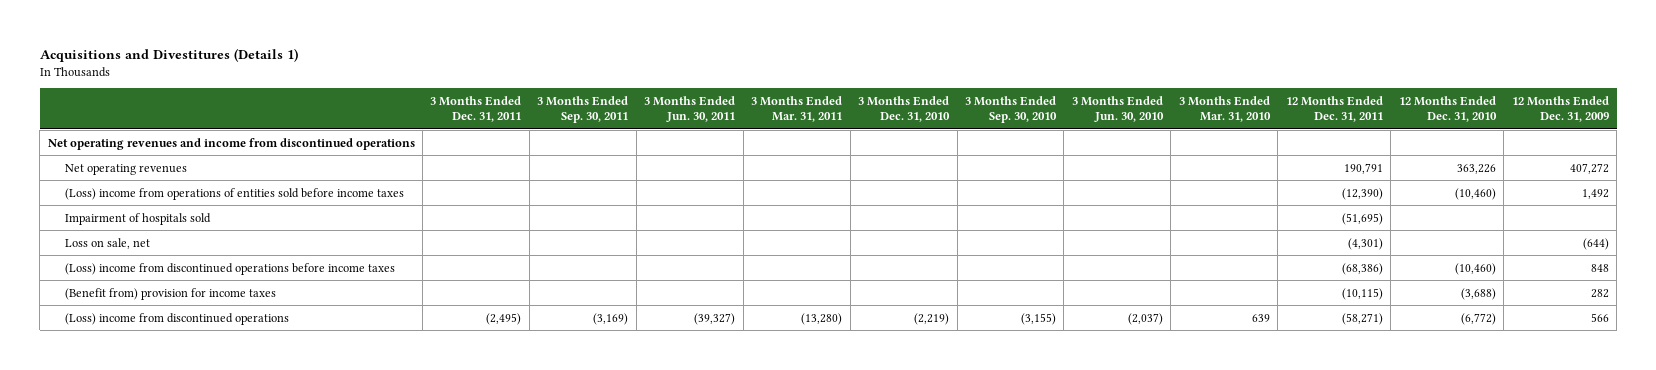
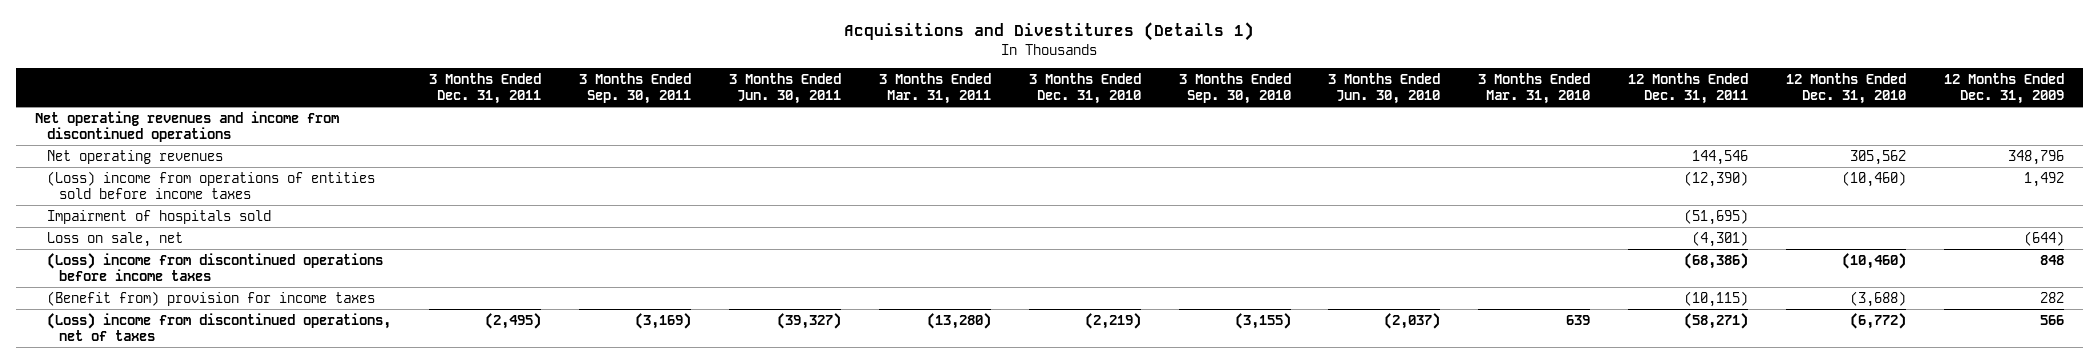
[1343,162,1383,174] 190,791 -> [1692,149,1749,165] 144,546
[1456,163,1496,174] 363,226 -> [1850,149,1907,165] 305,562
[1569,162,1609,174] 407,272 -> [2008,149,2065,165] 348,796
[65,312,290,325] (Loss) income from discontinued operations -> [46,312,391,341] (Loss) income from discontinued operations, net of taxes

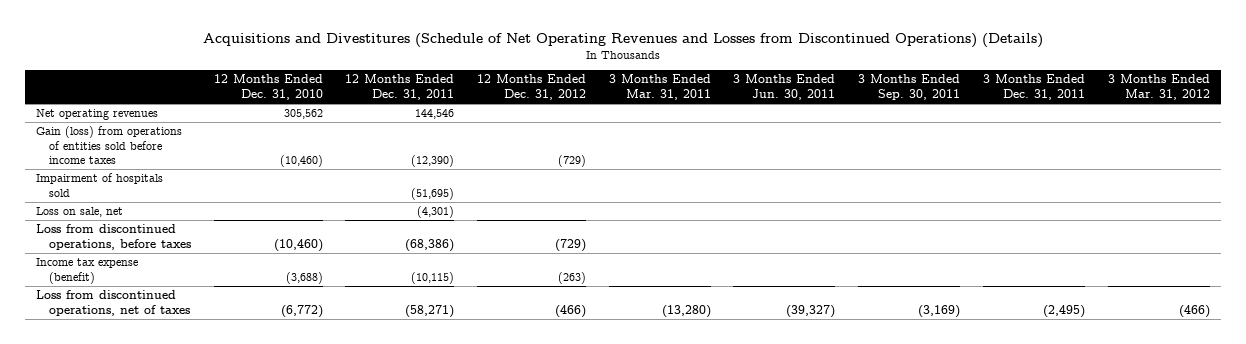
[844,22,1255,42] Acquisitions and Divestitures (Details 1) -> [202,33,1043,49] Acquisitions and Divestitures (Schedule of Net Operating Revenues and Losses from Discontinued Operations) (Details)
[1028,72,1141,104] 3 Months Ended Dec. 31, 2010 -> none
[1178,72,1291,104] 3 Months Ended Sep. 30, 2010 -> none
[1328,72,1441,104] 3 Months Ended Jun. 30, 2010 -> none
[1478,72,1591,104] 3 Months Ended Mar. 31, 2010 -> none
[1944,72,2065,104] 12 Months Ended Dec. 31, 2009 -> none
none -> [477,74,587,101] 12 Months Ended Dec. 31, 2012
none -> [1107,74,1210,101] 3 Months Ended Mar. 31, 2012
[34,110,339,142] Net operating revenues and income from discontinued operations -> none
[46,170,375,199] (Loss) income from operations of entities sold before income taxes -> [36,126,183,165] Gain (loss) from operations of entities sold before income taxes
[46,252,383,281] (Loss) income from discontinued operations before income taxes -> [36,224,191,250] Loss from discontinued operations, before taxes
[46,290,375,306] (Benefit from) provision for income taxes -> [36,258,139,284] Income tax expense (benefit)
[46,312,391,341] (Loss) income from discontinued operations, net of taxes -> [36,290,190,316] Loss from discontinued operations, net of taxes

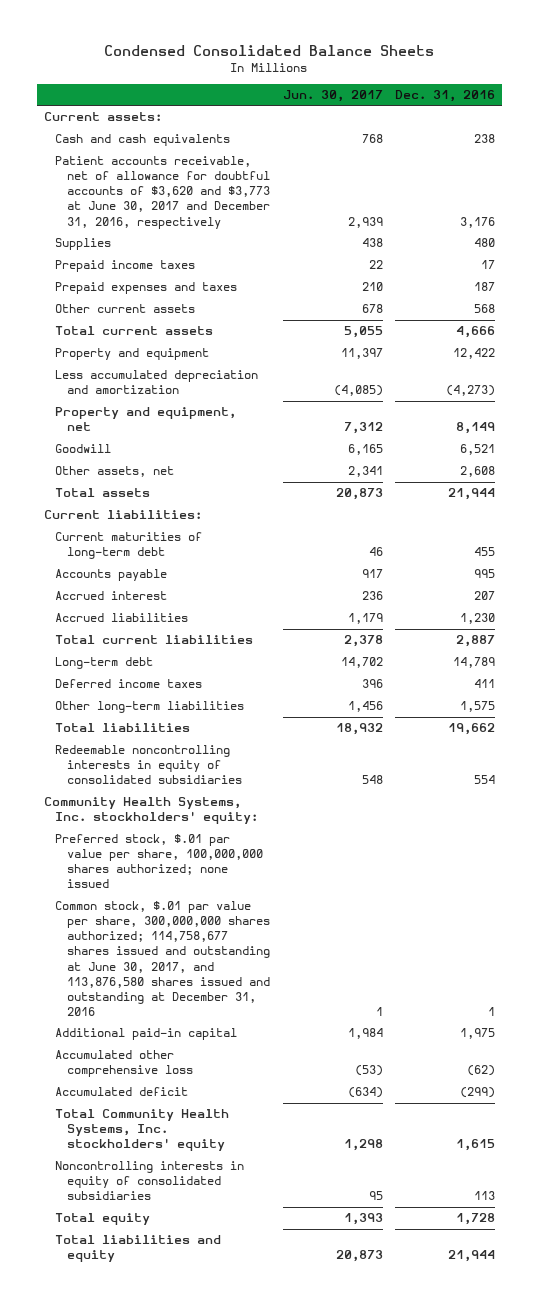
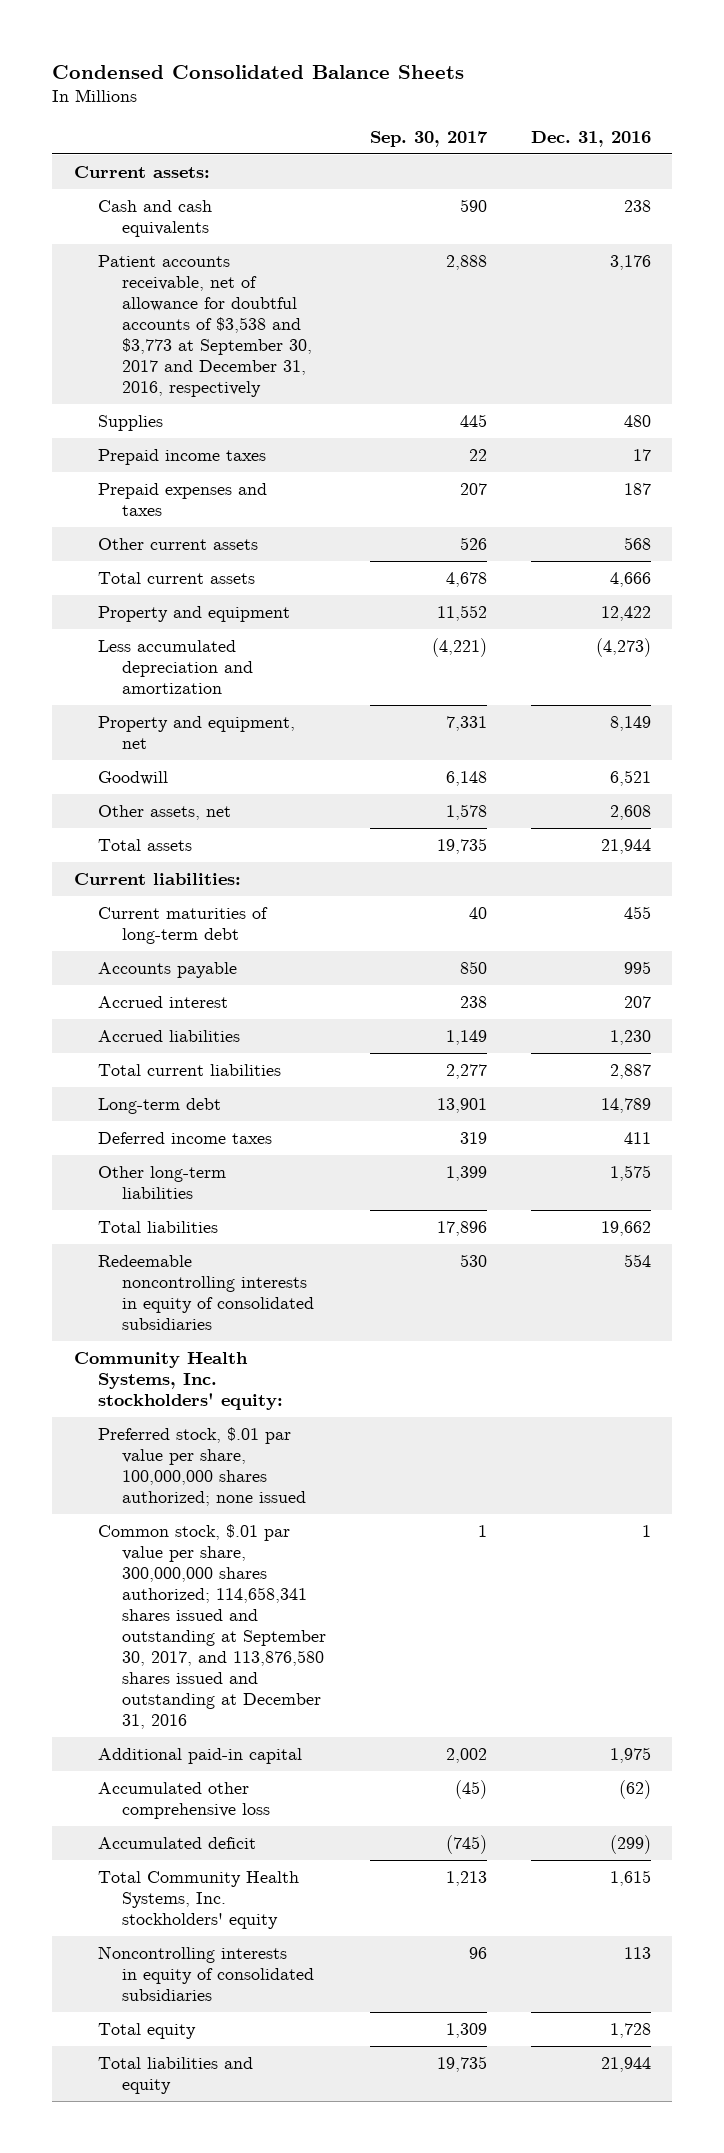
[282,90,383,103] Jun. 30, 2017 -> none
none -> [369,130,488,147] Sep. 30, 2017
[55,156,270,229] Patient accounts receivable, net of allowance for doubtful accounts of $3,620 and $3,773 at June 30, 2017 and December 31, 2016, respectively -> [98,255,313,397] Patient accounts receivable, net of allowance for doubtful accounts of $3,538 and $3,773 at September 30, 2017 and December 31, 2016, respectively
[55,901,270,1016] Common stock, $.01 par value per share, 300,000,000 shares authorized; 114,758,677 shares issued and outstanding at June 30, 2017, and 113,876,580 shares issued and outstanding at December 31, 2016 -> [98,1524,327,1729] Common stock, $.01 par value per share, 300,000,000 shares authorized; 114,658,341 shares issued and outstanding at September 30, 2017, and 113,876,580 shares issued and outstanding at December 31, 2016

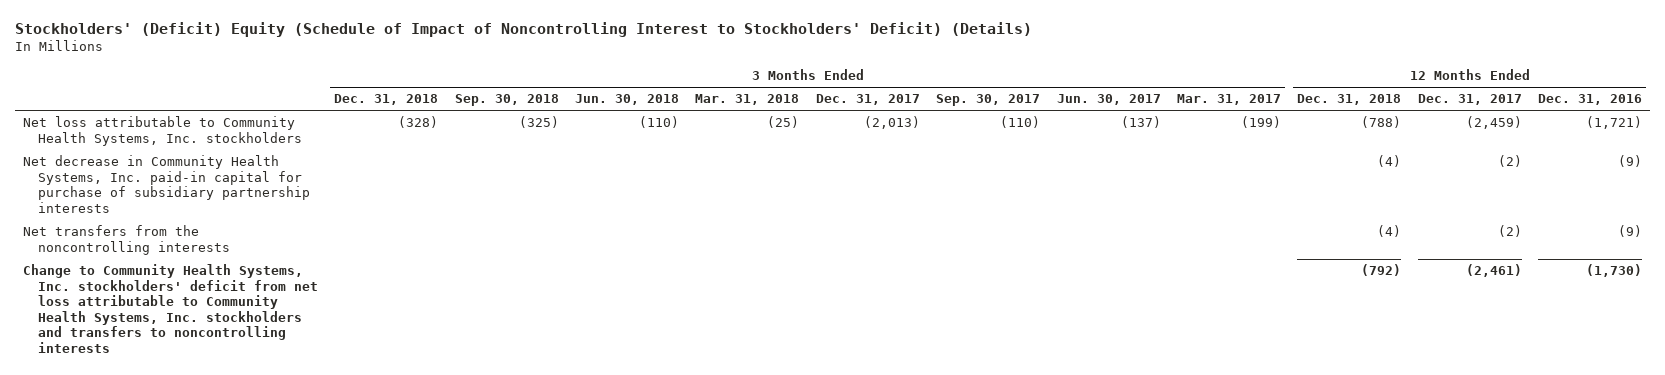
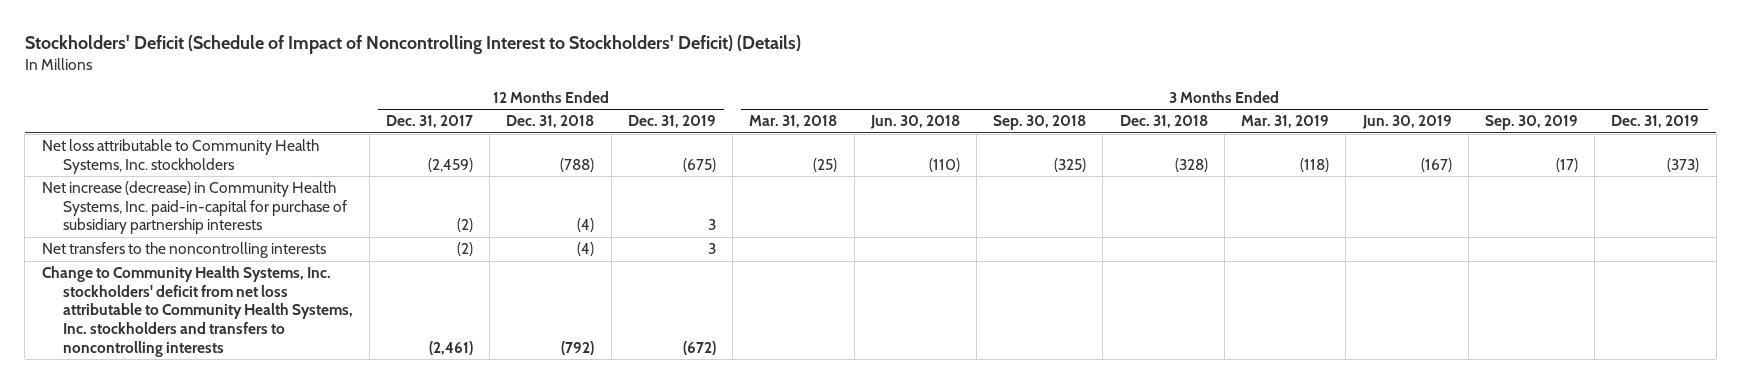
[14,22,1032,38] Stockholders' (Deficit) Equity (Schedule of Impact of Noncontrolling Interest to Stockholders' Deficit) (Details) -> [24,35,801,55] Stockholders' Deficit (Schedule of Impact of Noncontrolling Interest to Stockholders' Deficit) (Details)
[815,94,920,106] Dec. 31, 2017 -> none
[936,94,1041,107] Sep. 30, 2017 -> none
[1056,94,1161,106] Jun. 30, 2017 -> none
[1176,94,1281,106] Mar. 31, 2017 -> none
[1538,94,1643,106] Dec. 31, 2016 -> none
none -> [627,115,716,129] Dec. 31, 2019
none -> [1241,115,1330,129] Mar. 31, 2019
none -> [1361,115,1452,130] Jun. 30, 2019
none -> [1485,115,1579,131] Sep. 30, 2019
none -> [1611,115,1700,129] Dec. 31, 2019
[23,155,310,213] Net decrease in Community Health Systems, Inc. paid-in capital for purchase of subsidiary partnership interests -> [41,181,347,235] Net increase (decrease) in Community Health Systems, Inc. paid-in-capital for purchase of subsidiary partnership interests
[23,225,230,255] Net transfers from the noncontrolling interests -> [41,242,326,259] Net transfers to the noncontrolling interests

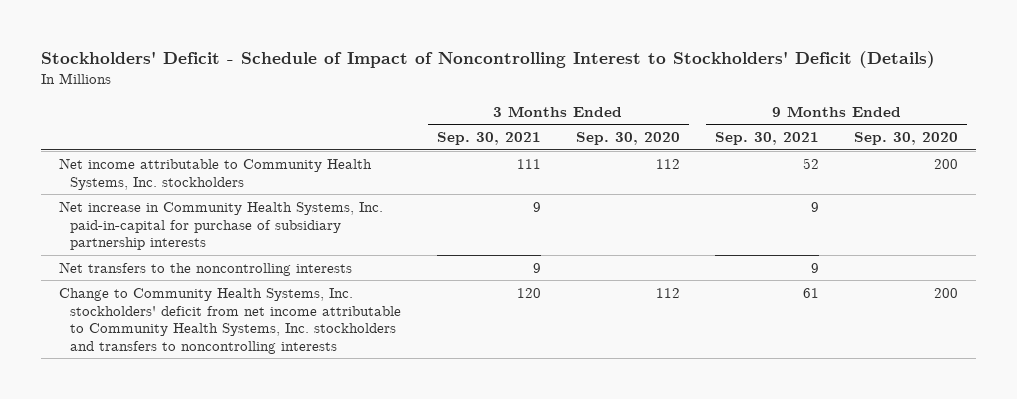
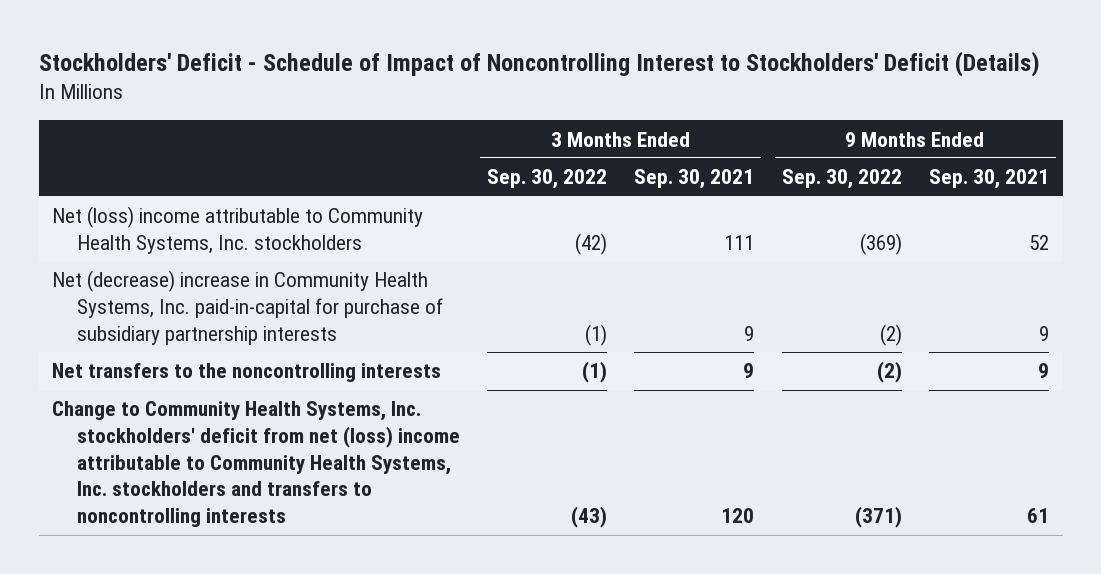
[575,132,680,146] Sep. 30, 2020 -> none
[854,132,959,146] Sep. 30, 2020 -> none
none -> [487,169,608,190] Sep. 30, 2022
none -> [781,169,902,190] Sep. 30, 2022
[58,157,372,190] Net income attributable to Community Health Systems, Inc. stockholders -> [52,206,424,254] Net (loss) income attributable to Community Health Systems, Inc. stockholders
[58,200,383,251] Net increase in Community Health Systems, Inc. paid-in-capital for purchase of subsidiary partnership interests -> [52,270,443,345] Net (decrease) increase in Community Health Systems, Inc. paid-in-capital for purchase of subsidiary partnership interests
[58,287,402,354] Change to Community Health Systems, Inc. stockholders' deficit from net income attributable to Community Health Systems, Inc. stockholders and transfers to noncontrolling interests -> [52,401,460,528] Change to Community Health Systems, Inc. stockholders' deficit from net (loss) income attributable to Community Health Systems, Inc. stockholders and transfers to noncontrolling interests

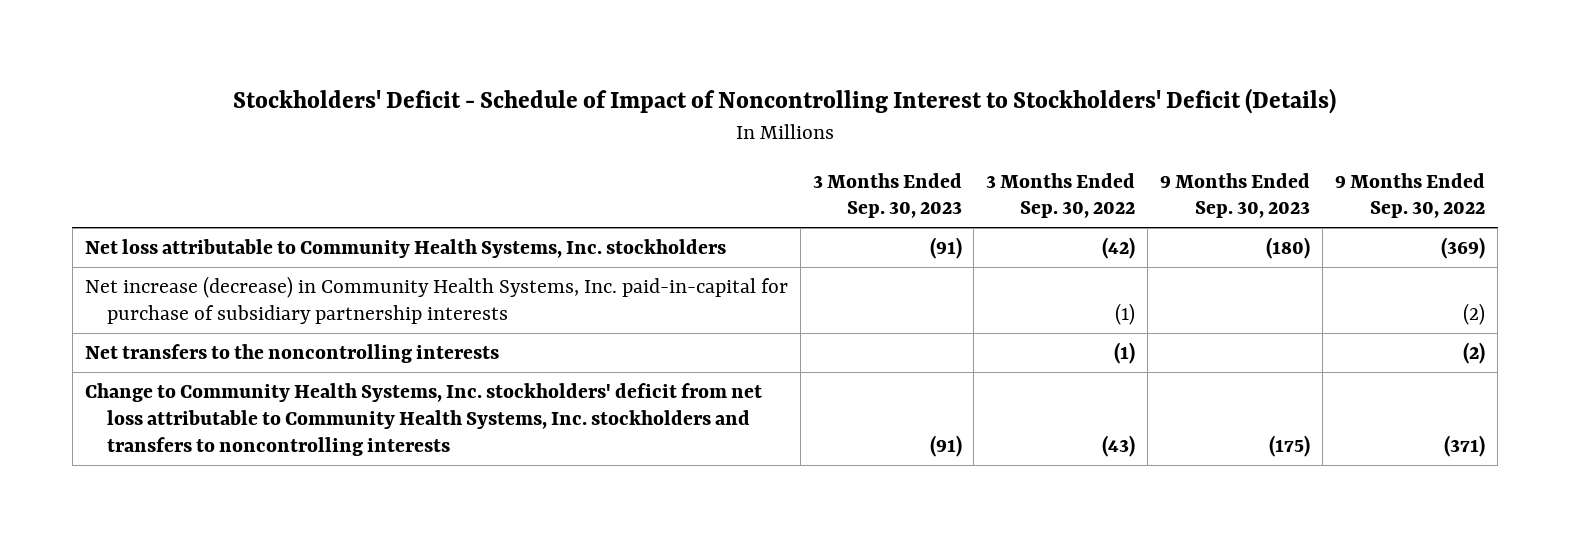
[634,169,755,190] Sep. 30, 2021 -> none
[929,169,1050,190] Sep. 30, 2021 -> none
none -> [812,172,962,219] 3 Months Ended Sep. 30, 2023
none -> [1160,172,1311,219] 9 Months Ended Sep. 30, 2023
[52,206,424,254] Net (loss) income attributable to Community Health Systems, Inc. stockholders -> [84,239,726,259] Net loss attributable to Community Health Systems, Inc. stockholders
[52,270,443,345] Net (decrease) increase in Community Health Systems, Inc. paid-in-capital for purchase of subsidiary partnership interests -> [84,276,788,324] Net increase (decrease) in Community Health Systems, Inc. paid-in-capital for purchase of subsidiary partnership interests
[52,401,460,528] Change to Community Health Systems, Inc. stockholders' deficit from net (loss) income attributable to Community Health Systems, Inc. stockholders and transfers to noncontrolling interests -> [84,383,762,456] Change to Community Health Systems, Inc. stockholders' deficit from net loss attributable to Community Health Systems, Inc. stockholders and transfers to noncontrolling interests

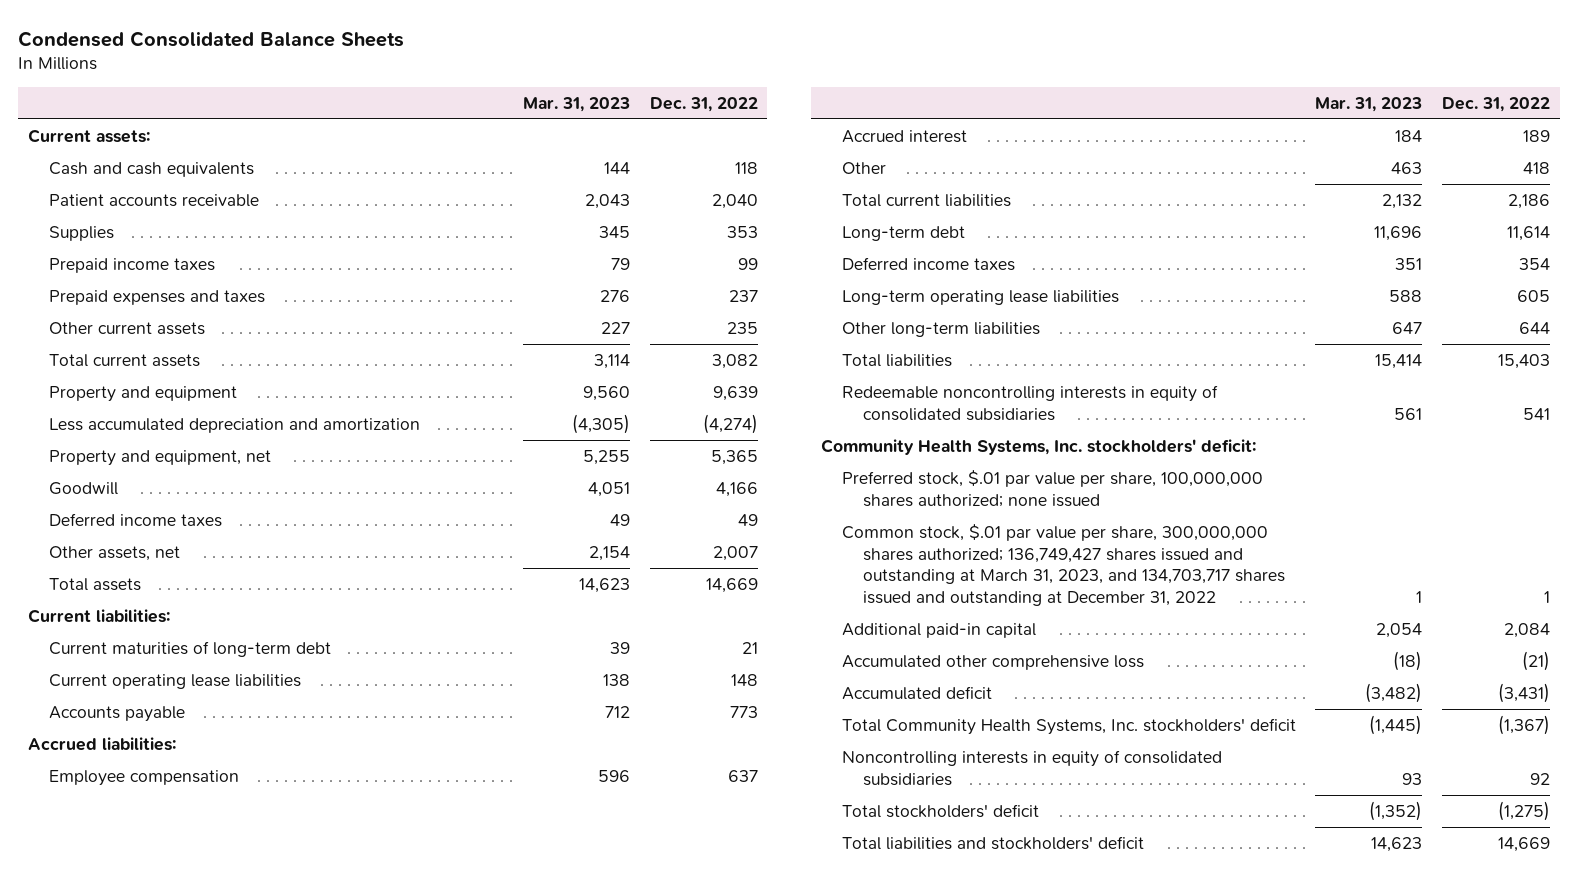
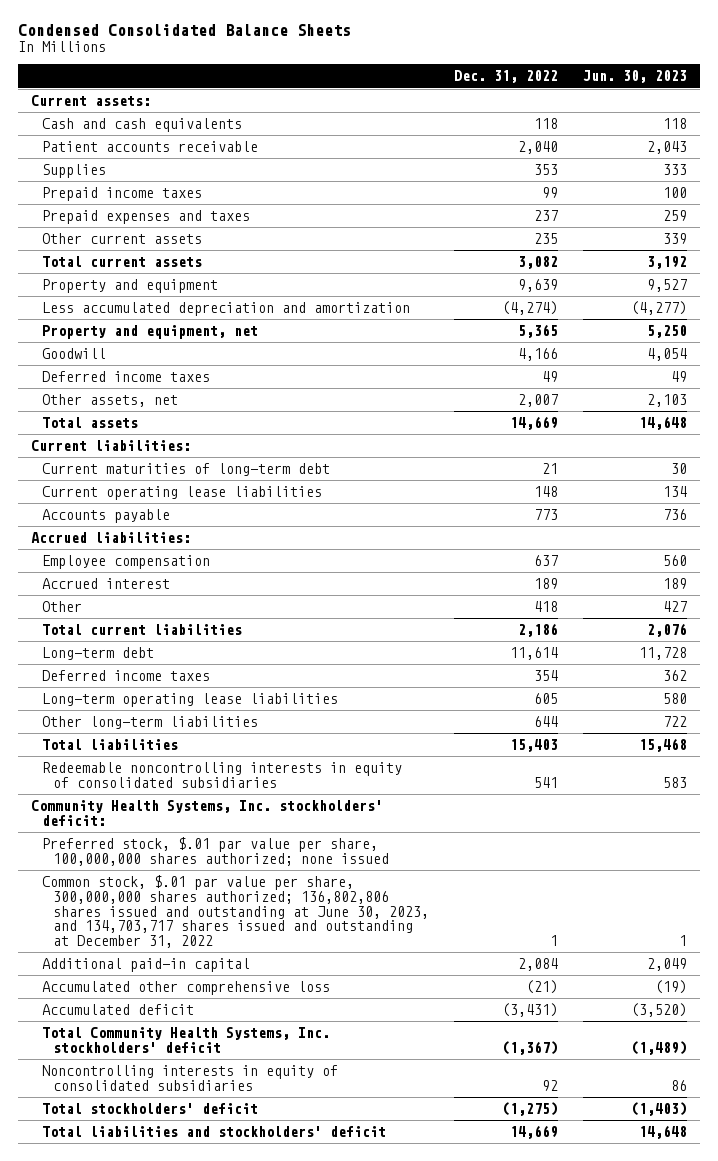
[522,96,630,112] Mar. 31, 2023 -> none
none -> [583,70,688,84] Jun. 30, 2023
[841,524,1285,606] Common stock, $.01 par value per share, 300,000,000 shares authorized; 136,749,427 shares issued and outstanding at March 31, 2023, and 134,703,717 shares issued and outstanding at December 31, 2022 -> [41,875,429,949] Common stock, $.01 par value per share, 300,000,000 shares authorized; 136,802,806 shares issued and outstanding at June 30, 2023, and 134,703,717 shares issued and outstanding at December 31, 2022

